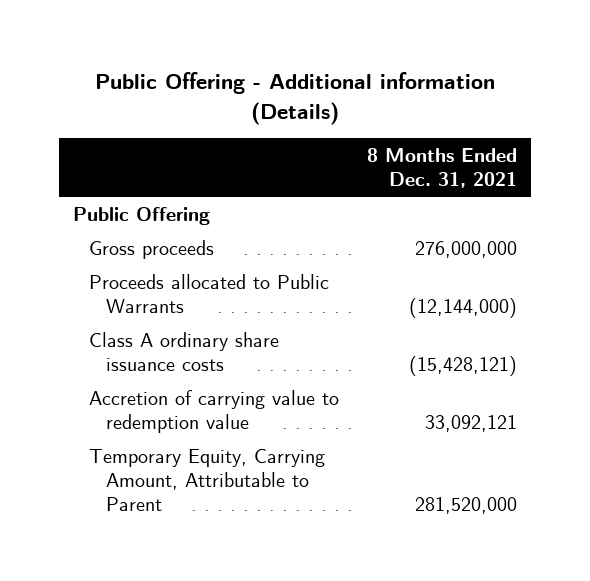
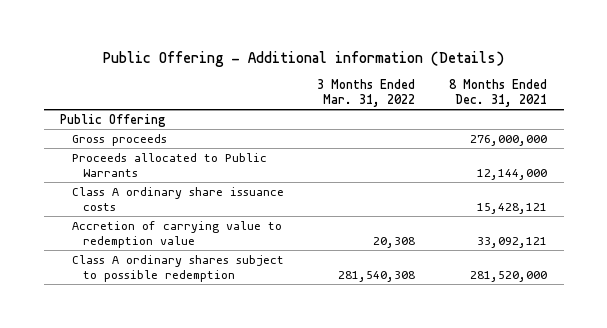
none -> [317,79,416,108] 3 Months Ended Mar. 31, 2022
[409,298,518,319] (12,144,000) -> [476,168,547,180] 12,144,000
[409,356,518,377] (15,428,121) -> [476,202,547,214] 15,428,121
[89,448,326,512] Temporary Equity, Carrying Amount, Attributable to Parent -> [71,254,284,282] Class A ordinary shares subject to possible redemption

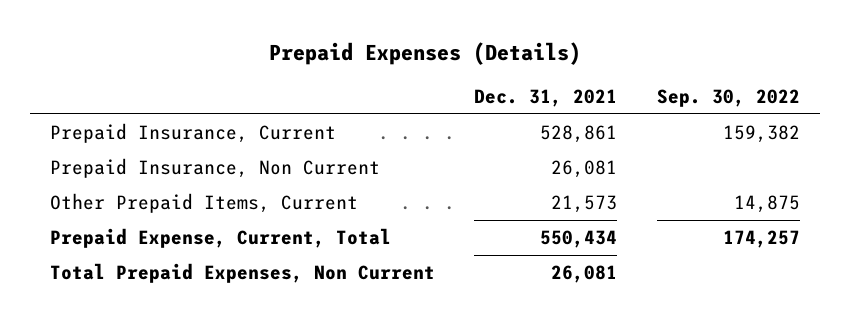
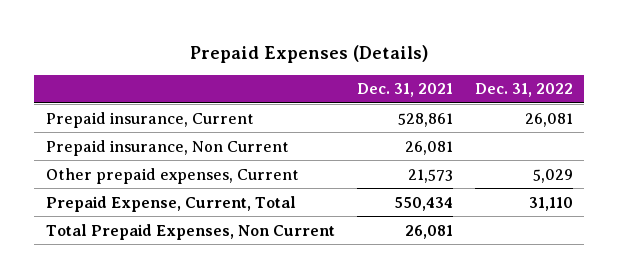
[656,88,800,107] Sep. 30, 2022 -> none
none -> [474,83,573,98] Dec. 31, 2022
[49,123,336,144] Prepaid Insurance, Current -> [45,111,254,128] Prepaid insurance, Current
[49,158,380,179] Prepaid Insurance, Non Current -> [45,139,289,156] Prepaid insurance, Non Current
[49,193,358,214] Other Prepaid Items, Current -> [45,167,299,184] Other prepaid expenses, Current

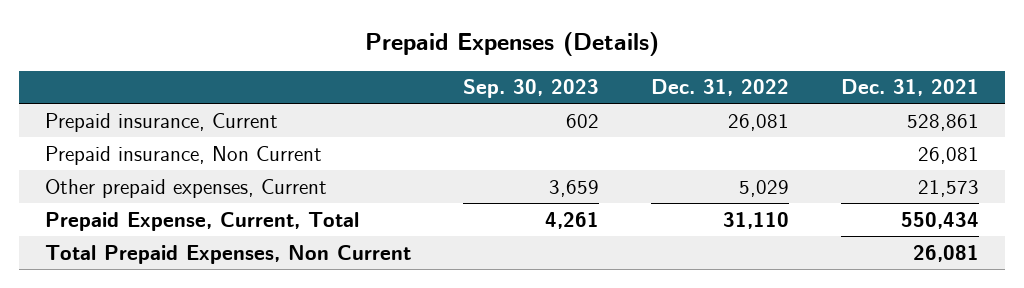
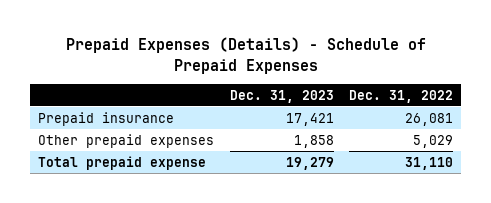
[364,32,659,57] Prepaid Expenses (Details) -> [65,37,426,74] Prepaid Expenses (Details) - Schedule of Prepaid Expenses
[462,79,599,99] Sep. 30, 2023 -> none
[841,79,980,97] Dec. 31, 2021 -> none
none -> [229,89,334,103] Dec. 31, 2023
[44,145,322,165] Prepaid insurance, Non Current -> none
[44,244,411,264] Total Prepaid Expenses, Non Current -> none
[44,112,278,132] Prepaid insurance, Current -> [37,111,174,126] Prepaid insurance
[44,178,327,198] Other prepaid expenses, Current -> [37,133,214,148] Other prepaid expenses
[44,211,359,231] Prepaid Expense, Current, Total -> [37,155,206,170] Total prepaid expense

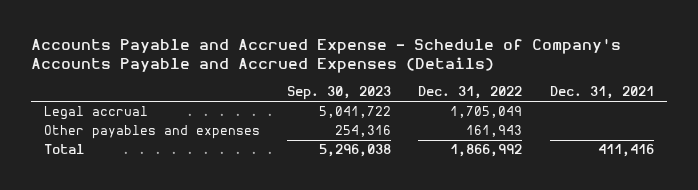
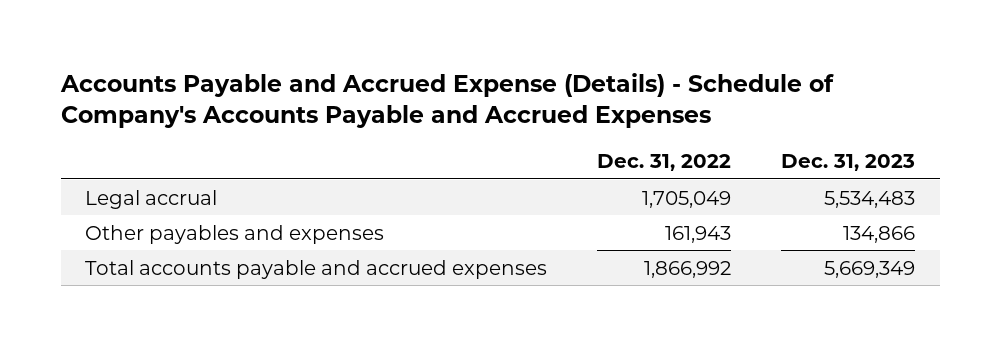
[30,38,621,74] Accounts Payable and Accrued Expense - Schedule of Company's Accounts Payable and Accrued Expenses (Details) -> [59,72,834,129] Accounts Payable and Accrued Expense (Details) - Schedule of Company's Accounts Payable and Accrued Expenses
[287,86,392,101] Sep. 30, 2023 -> none
[549,86,654,100] Dec. 31, 2021 -> none
none -> [780,154,915,172] Dec. 31, 2023
[44,144,85,155] Total -> [85,259,548,279] Total accounts payable and accrued expenses

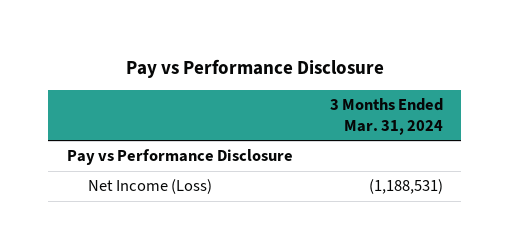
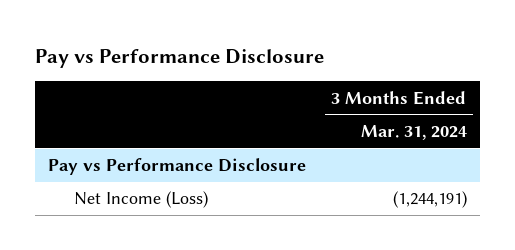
[368,179,443,195] (1,188,531) -> [392,191,467,209] (1,244,191)

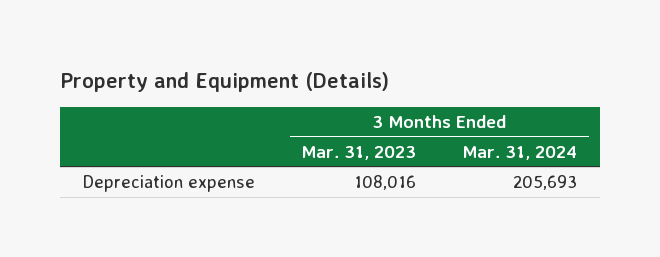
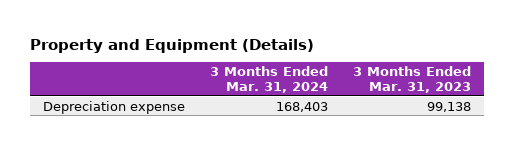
[354,175,417,191] 108,016 -> [427,101,472,112] 99,138
[513,175,578,191] 205,693 -> [276,101,329,112] 168,403

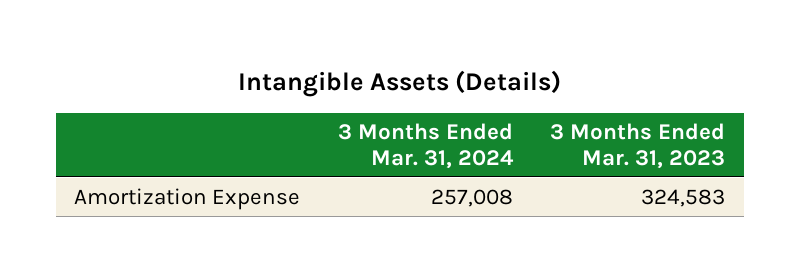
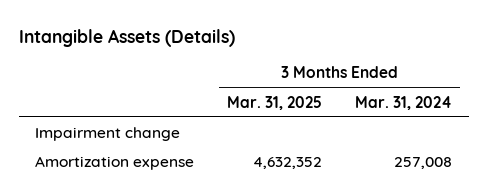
[550,122,726,169] 3 Months Ended Mar. 31, 2023 -> none
none -> [227,95,323,110] Mar. 31, 2025
none -> [35,127,181,142] Impairment change
[74,188,301,211] Amortization Expense -> [35,156,195,171] Amortization expense

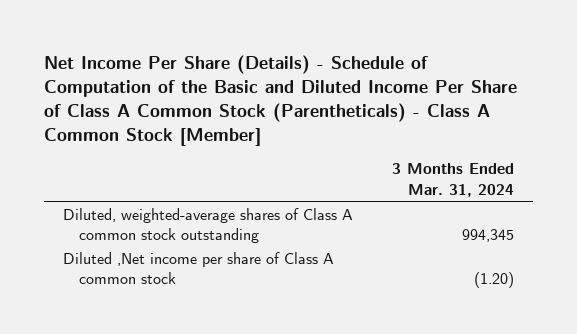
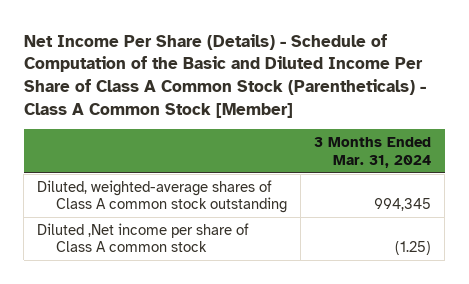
[473,271,514,288] (1.20) -> [395,241,432,256] (1.25)

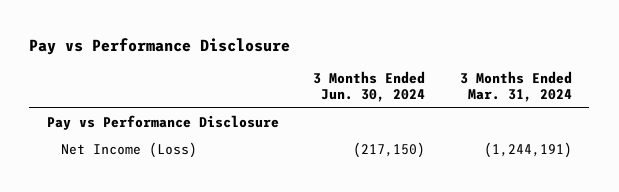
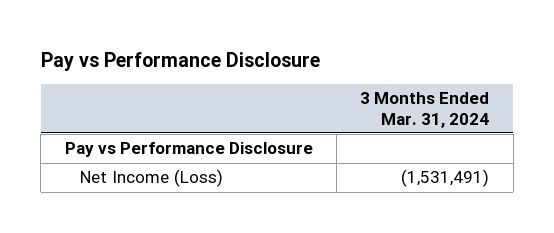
[313,70,426,103] 3 Months Ended Jun. 30, 2024 -> none
[483,142,572,159] (1,244,191) -> [401,169,490,188] (1,531,491)

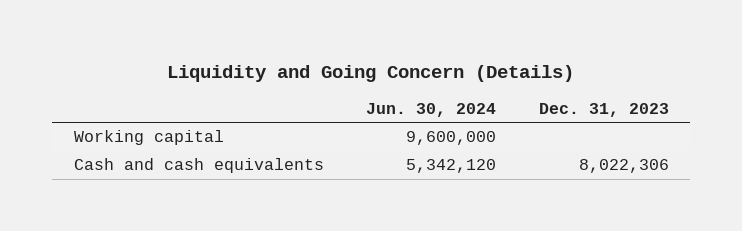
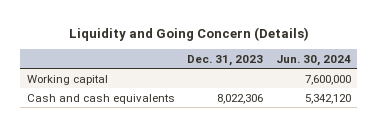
[406,131,497,146] 9,600,000 -> [304,74,351,85] 7,600,000

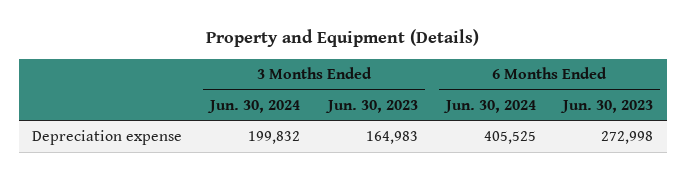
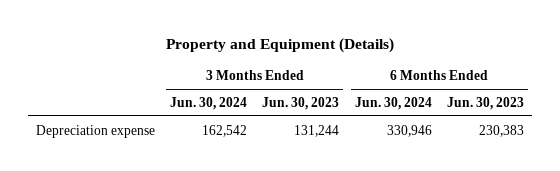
[248,131,301,145] 199,832 -> [202,124,248,137] 162,542
[365,131,418,145] 164,983 -> [294,124,340,137] 131,244
[483,131,536,145] 405,525 -> [386,124,432,137] 330,946
[601,131,654,145] 272,998 -> [478,124,524,137] 230,383

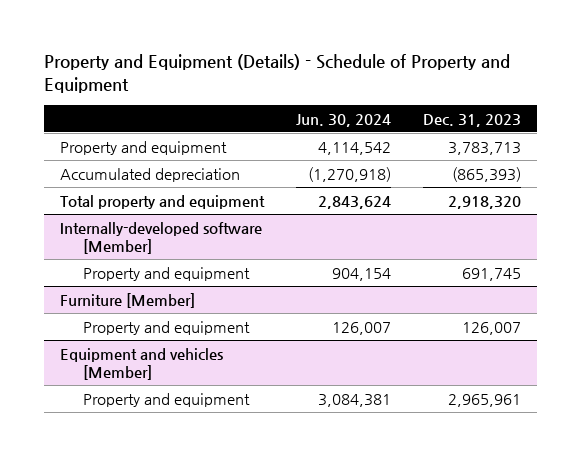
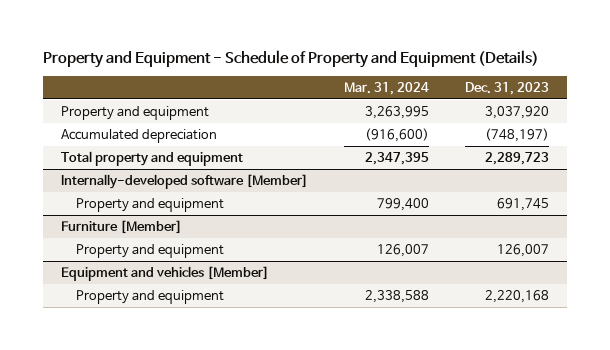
[44,54,511,94] Property and Equipment (Details) - Schedule of Property and Equipment -> [43,50,540,69] Property and Equipment - Schedule of Property and Equipment (Details)
[295,113,391,127] Jun. 30, 2024 -> none
none -> [344,81,430,95] Mar. 31, 2024
[447,141,521,155] 3,783,713 -> [485,105,550,119] 3,037,920
[451,166,521,182] (865,393) -> [485,127,550,142] (748,197)
[447,195,521,209] 2,918,320 -> [485,151,550,165] 2,289,723
[447,393,521,407] 2,965,961 -> [485,289,550,303] 2,220,168

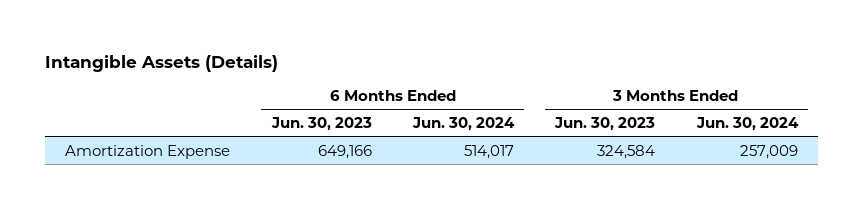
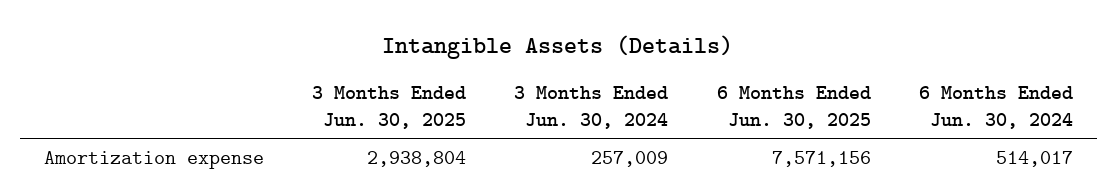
[270,116,372,131] Jun. 30, 2023 -> none
[554,116,656,131] Jun. 30, 2023 -> none
none -> [312,85,467,129] 3 Months Ended Jun. 30, 2025
none -> [716,85,871,129] 6 Months Ended Jun. 30, 2025
[65,144,231,159] Amortization Expense -> [43,150,264,169] Amortization expense

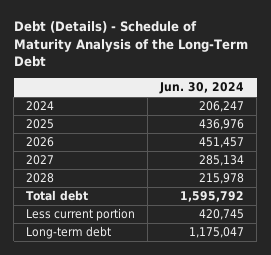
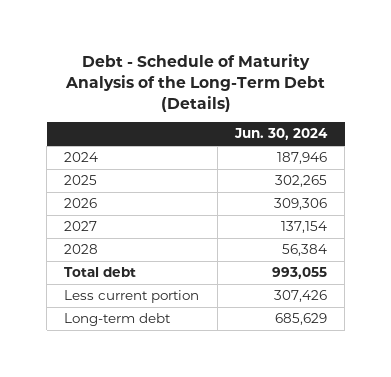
[13,21,248,68] Debt (Details) - Schedule of Maturity Analysis of the Long-Term Debt -> [64,54,325,112] Debt - Schedule of Maturity Analysis of the Long-Term Debt (Details)
[199,101,245,113] 206,247 -> [277,152,328,165] 187,946
[199,119,245,131] 436,976 -> [275,175,328,188] 302,265
[199,137,245,149] 451,457 -> [274,198,328,211] 309,306
[199,155,245,167] 285,134 -> [281,221,328,234] 137,154
[199,173,245,185] 215,978 -> [282,244,328,257] 56,384
[180,191,245,203] 1,595,792 -> [272,267,328,280] 993,055
[199,209,245,221] 420,745 -> [274,290,328,303] 307,426
[189,227,245,239] 1,175,047 -> [275,313,328,326] 685,629

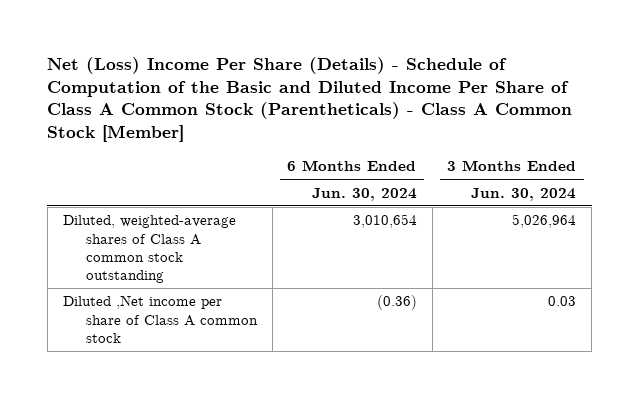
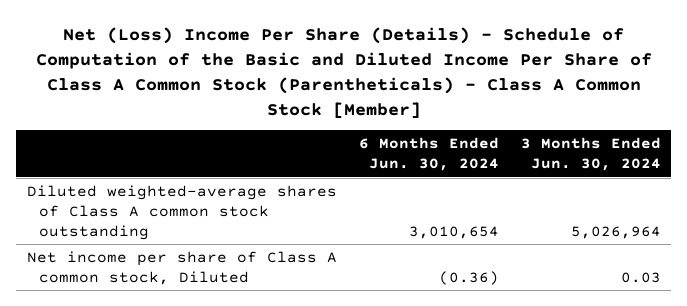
[62,215,236,283] Diluted, weighted-average shares of Class A common stock outstanding -> [26,184,337,240] Diluted weighted-average shares of Class A common stock outstanding
[62,295,258,343] Diluted ,Net income per share of Class A common stock -> [26,250,337,285] Net income per share of Class A common stock, Diluted

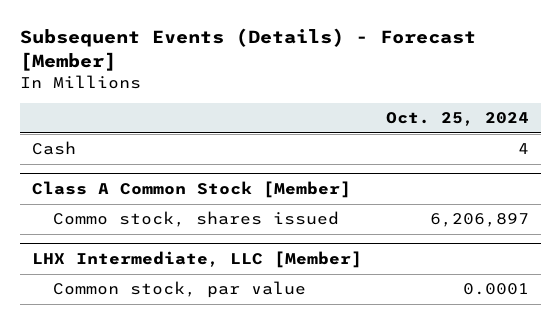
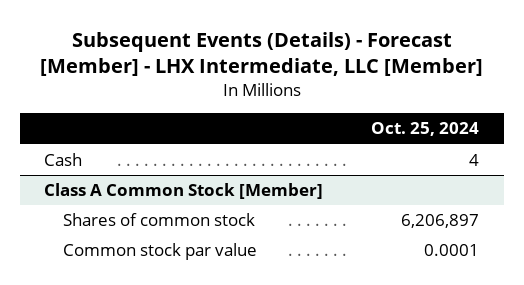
[19,28,476,72] Subsequent Events (Details) - Forecast [Member] -> [39,31,483,77] Subsequent Events (Details) - Forecast [Member] - LHX Intermediate, LLC [Member]
[31,251,362,269] LHX Intermediate, LLC [Member] -> none
[53,211,340,228] Commo stock, shares issued -> [63,213,256,227] Shares of common stock
[53,281,307,299] Common stock, par value -> [63,243,258,261] Common stock par value

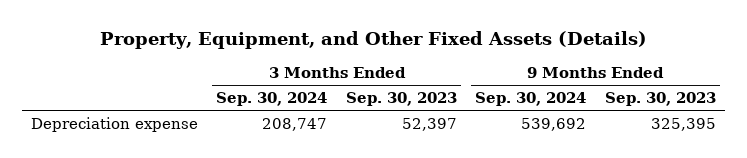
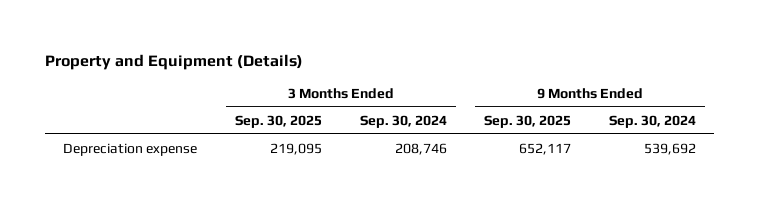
[100,31,648,50] Property, Equipment, and Other Fixed Assets (Details) -> [44,54,303,71] Property and Equipment (Details)
[345,92,457,107] Sep. 30, 2023 -> none
[604,92,716,107] Sep. 30, 2023 -> none
none -> [234,114,322,128] Sep. 30, 2025
none -> [484,114,572,128] Sep. 30, 2025
[262,117,328,131] 208,747 -> [394,142,447,155] 208,746

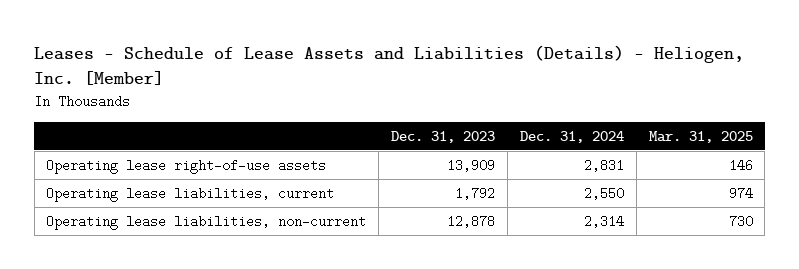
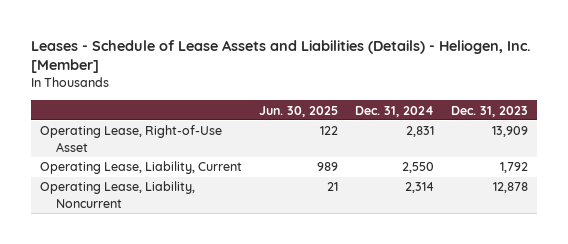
[648,130,753,143] Mar. 31, 2025 -> none
none -> [258,105,338,117] Jun. 30, 2025
[46,158,327,174] Operating lease right-of-use assets -> [39,125,222,152] Operating Lease, Right-of-Use Asset
[46,186,335,202] Operating lease liabilities, current -> [39,161,242,175] Operating Lease, Liability, Current
[46,214,367,230] Operating lease liabilities, non-current -> [39,181,195,208] Operating Lease, Liability, Noncurrent

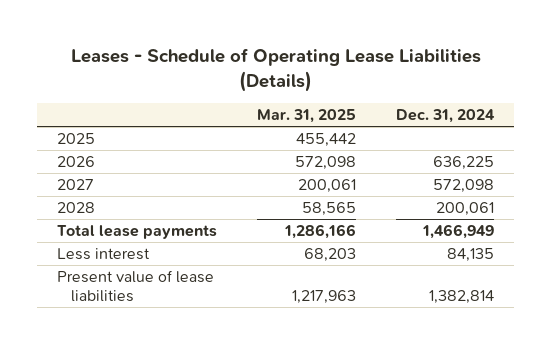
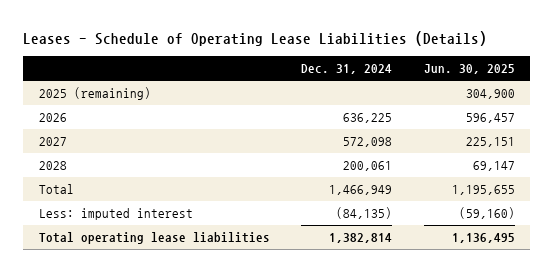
[257,109,357,124] Mar. 31, 2025 -> none
none -> [423,63,515,74] Jun. 30, 2025
[56,133,95,145] 2025 -> [38,87,151,101] 2025 (remaining)
[56,225,217,240] Total lease payments -> [38,184,74,195] Total
[56,248,150,261] Less interest -> [38,208,193,221] Less: imputed interest
[447,248,495,263] 84,135 -> [336,207,393,220] (84,135)
[56,270,214,303] Present value of lease liabilities -> [38,232,270,245] Total operating lease liabilities

